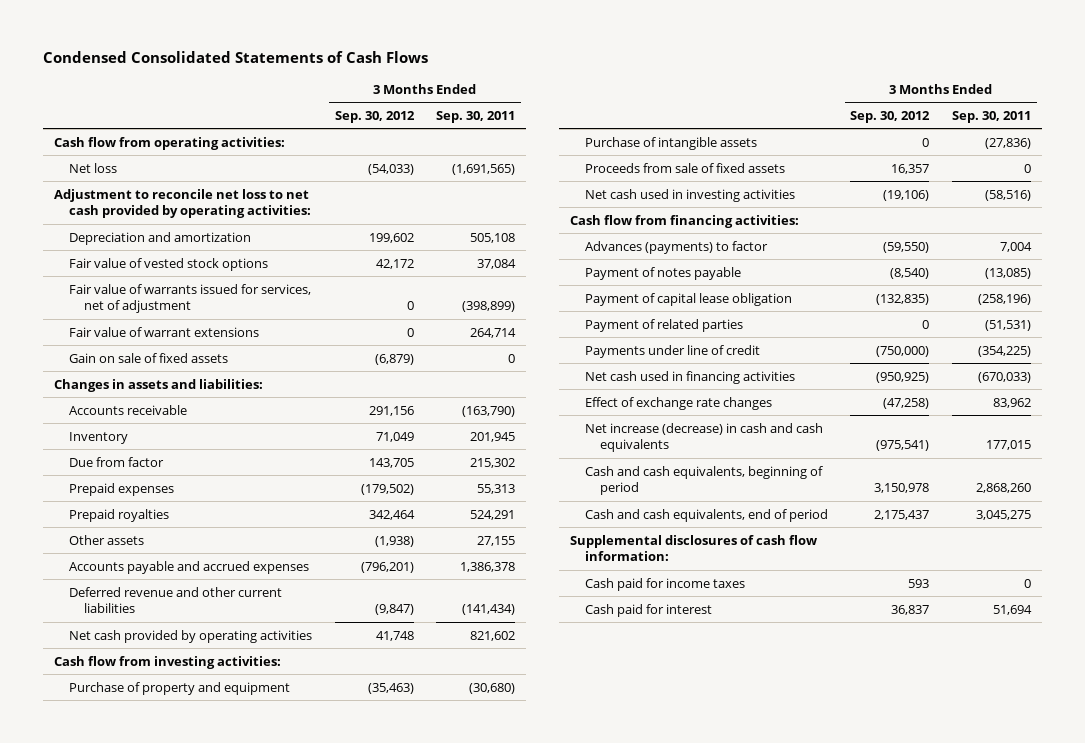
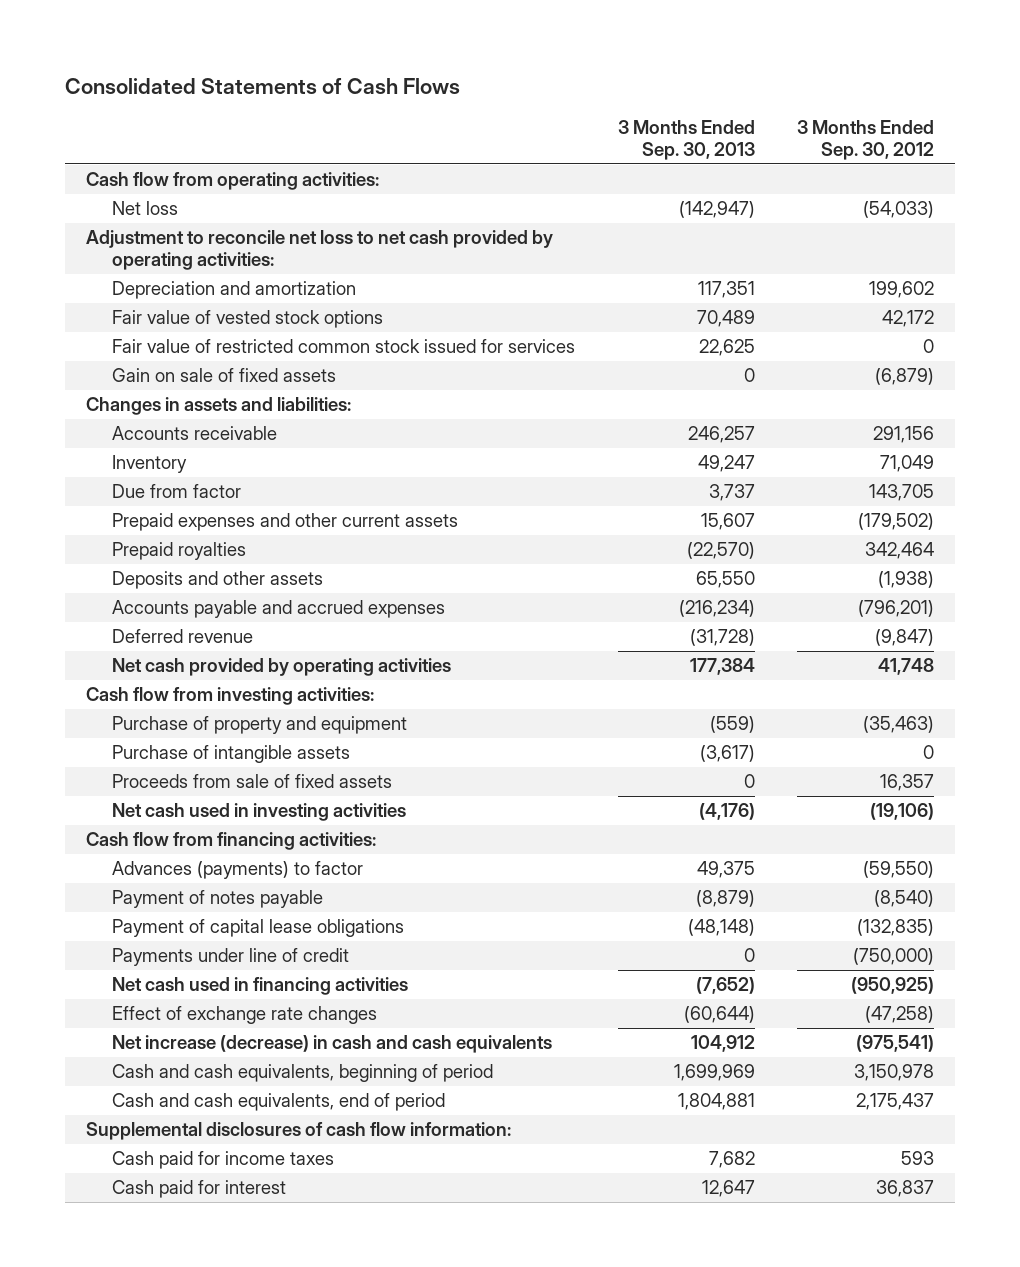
[43,51,429,64] Condensed Consolidated Statements of Cash Flows -> [64,77,460,94] Consolidated Statements of Cash Flows
[436,110,516,123] Sep. 30, 2011 -> none
none -> [617,119,755,160] 3 Months Ended Sep. 30, 2013
[69,326,260,337] Fair value of warrant extensions -> none
[69,283,312,314] Fair value of warrants issued for services, net of adjustment -> [112,339,576,354] Fair value of restricted common stock issued for services
[69,482,175,496] Prepaid expenses -> [112,513,459,532] Prepaid expenses and other current assets
[69,534,145,545] Other assets -> [112,571,324,590] Deposits and other assets
[69,586,283,614] Deferred revenue and other current liabilities -> [112,629,254,644] Deferred revenue
[584,318,743,332] Payment of related parties -> none
[584,292,792,306] Payment of capital lease obligation -> [112,919,405,938] Payment of capital lease obligations

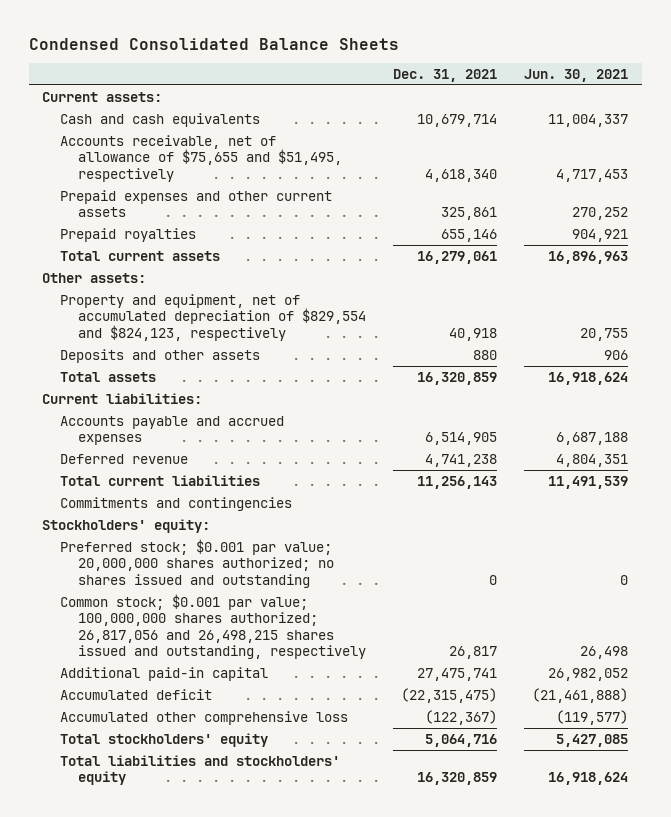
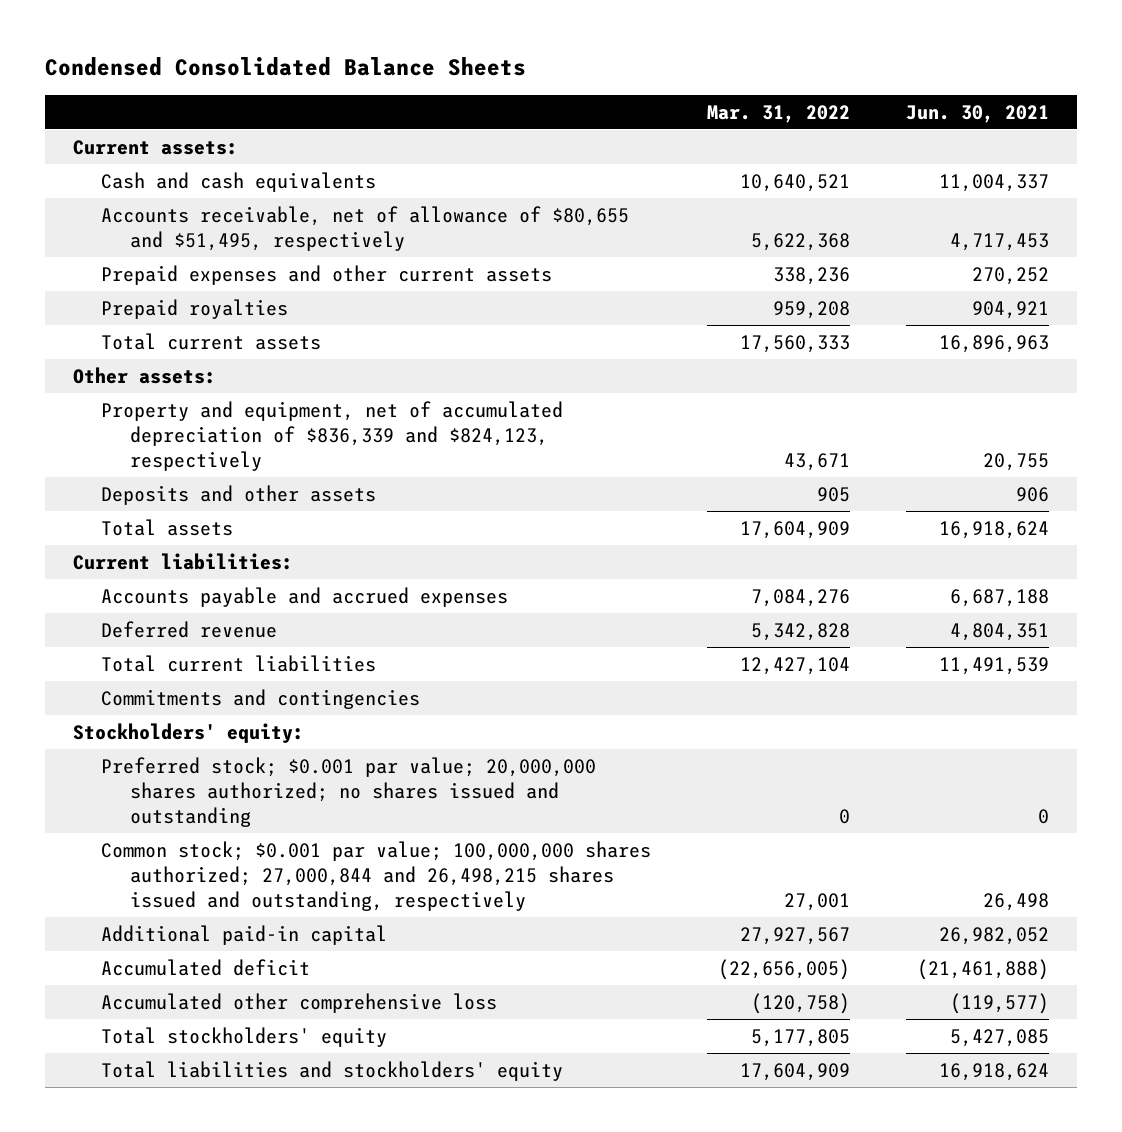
[393,68,498,82] Dec. 31, 2021 -> none
none -> [707,104,851,123] Mar. 31, 2022
[60,134,343,182] Accounts receivable, net of allowance of $75,655 and $51,495, respectively -> [101,205,630,251] Accounts receivable, net of allowance of $80,655 and $51,495, respectively
[60,293,367,341] Property and equipment, net of accumulated depreciation of $829,554 and $824,123, respectively -> [101,400,564,471] Property and equipment, net of accumulated depreciation of $836,339 and $824,123, respectively
[60,593,367,659] Common stock; $0.001 par value; 100,000,000 shares authorized; 26,817,056 and 26,498,215 shares issued and outstanding, respectively -> [101,840,652,911] Common stock; $0.001 par value; 100,000,000 shares authorized; 27,000,844 and 26,498,215 shares issued and outstanding, respectively

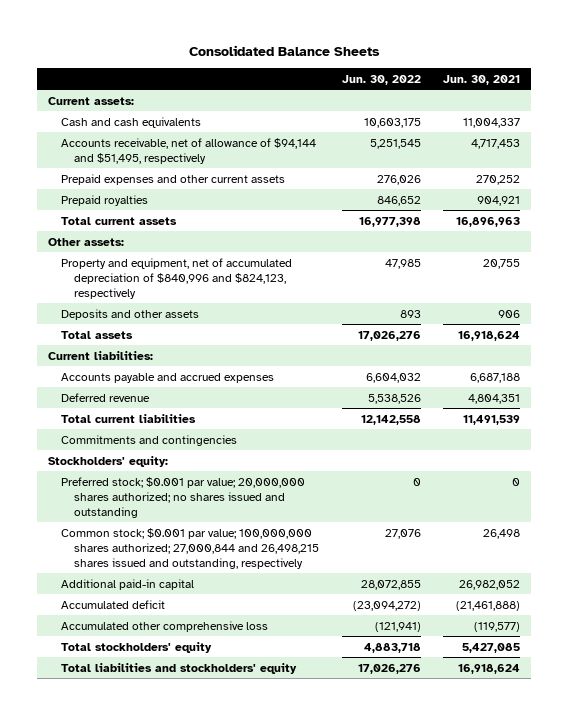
[45,57,527,77] Condensed Consolidated Balance Sheets -> [189,44,381,56] Consolidated Balance Sheets
[707,104,851,123] Mar. 31, 2022 -> none
none -> [341,74,421,85] Jun. 30, 2022
[101,205,630,251] Accounts receivable, net of allowance of $80,655 and $51,495, respectively -> [61,137,317,164] Accounts receivable, net of allowance of $94,144 and $51,495, respectively
[101,400,564,471] Property and equipment, net of accumulated depreciation of $836,339 and $824,123, respectively -> [61,257,293,299] Property and equipment, net of accumulated depreciation of $840,996 and $824,123, respectively

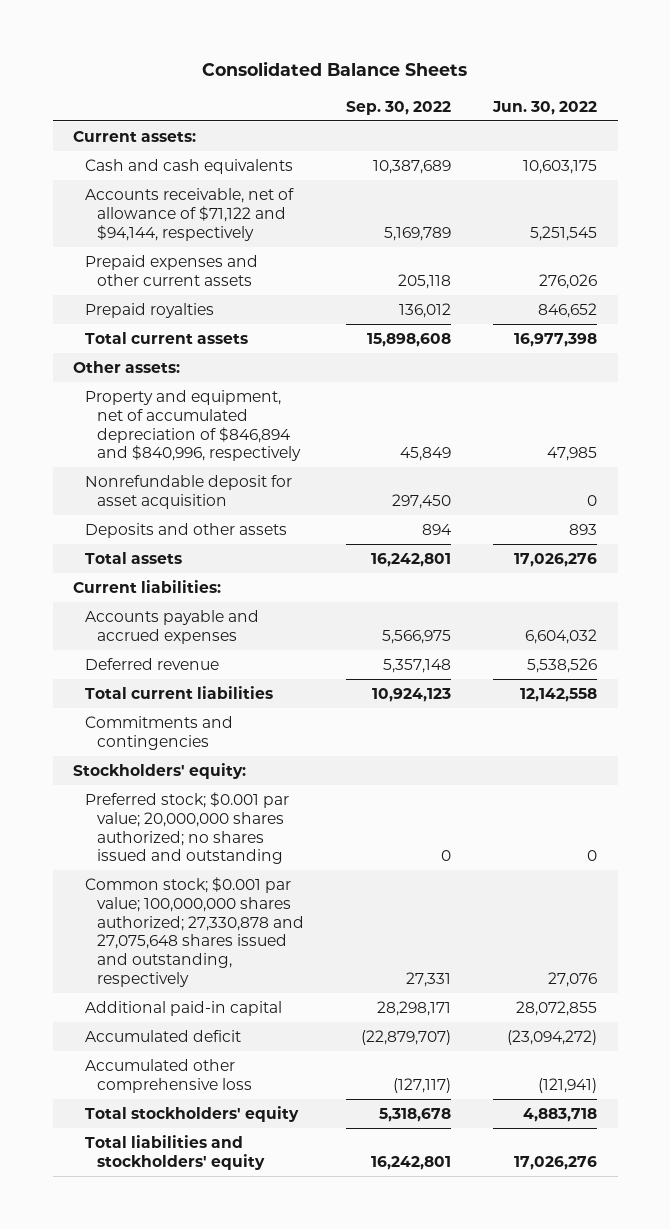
[443,74,521,85] Jun. 30, 2021 -> none
none -> [345,100,451,115] Sep. 30, 2022
[61,137,317,164] Accounts receivable, net of allowance of $94,144 and $51,495, respectively -> [85,187,295,241] Accounts receivable, net of allowance of $71,122 and $94,144, respectively
[61,257,293,299] Property and equipment, net of accumulated depreciation of $840,996 and $824,123, respectively -> [85,389,301,462] Property and equipment, net of accumulated depreciation of $846,894 and $840,996, respectively
none -> [85,474,293,509] Nonrefundable deposit for asset acquisition
[61,527,320,569] Common stock; $0.001 par value; 100,000,000 shares authorized; 27,000,844 and 26,498,215 shares issued and outstanding, respectively -> [85,876,304,988] Common stock; $0.001 par value; 100,000,000 shares authorized; 27,330,878 and 27,075,648 shares issued and outstanding, respectively

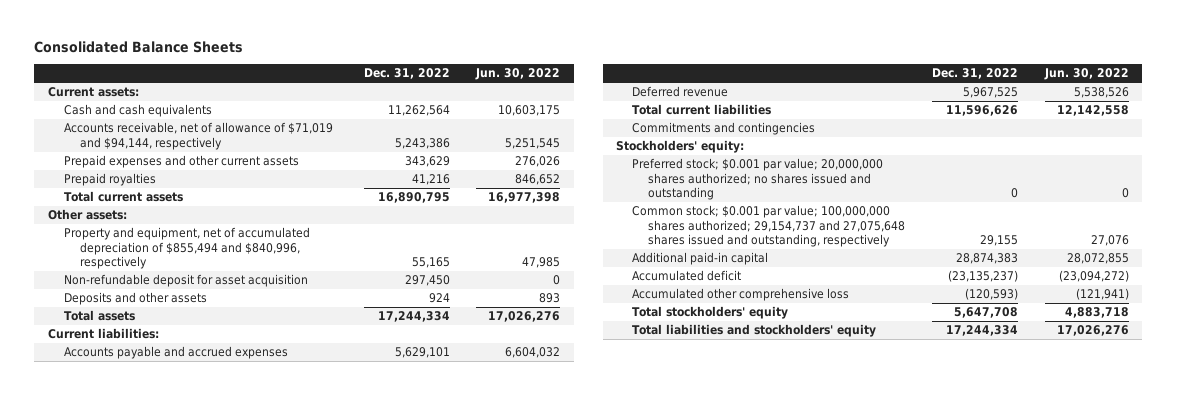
[345,100,451,115] Sep. 30, 2022 -> none
none -> [363,68,450,80] Dec. 31, 2022
[85,187,295,241] Accounts receivable, net of allowance of $71,122 and $94,144, respectively -> [63,122,333,150] Accounts receivable, net of allowance of $71,019 and $94,144, respectively
[85,389,301,462] Property and equipment, net of accumulated depreciation of $846,894 and $840,996, respectively -> [63,227,310,270] Property and equipment, net of accumulated depreciation of $855,494 and $840,996, respectively
[85,474,293,509] Nonrefundable deposit for asset acquisition -> [63,274,308,288] Non-refundable deposit for asset acquisition
[85,876,304,988] Common stock; $0.001 par value; 100,000,000 shares authorized; 27,330,878 and 27,075,648 shares issued and outstanding, respectively -> [632,205,905,248] Common stock; $0.001 par value; 100,000,000 shares authorized; 29,154,737 and 27,075,648 shares issued and outstanding, respectively

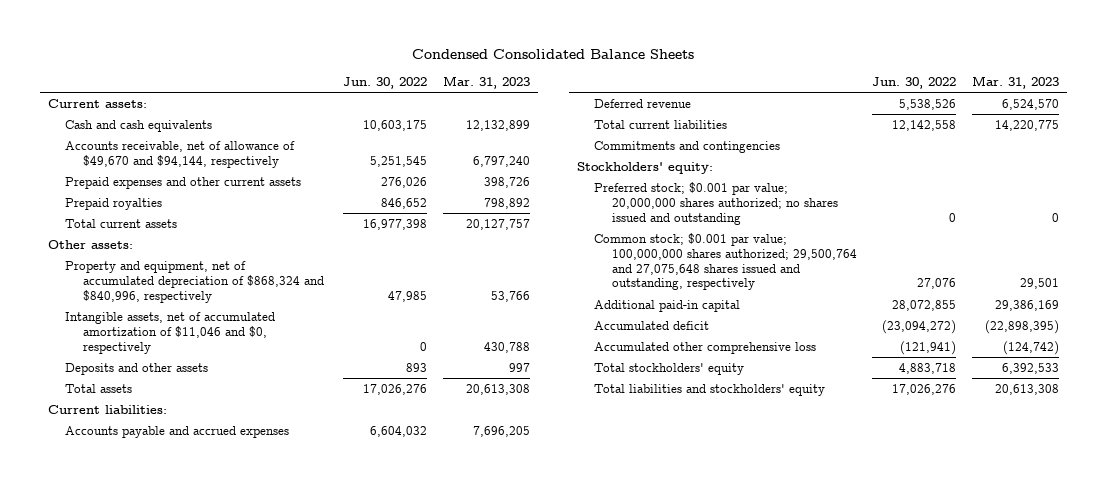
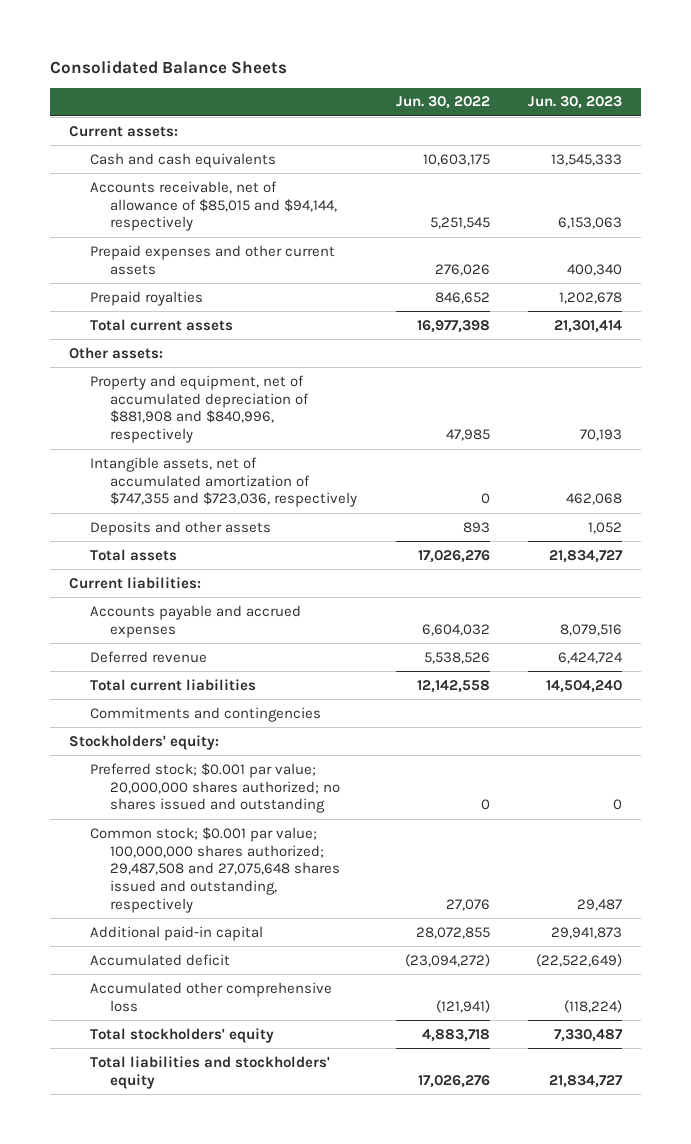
[412,49,695,60] Condensed Consolidated Balance Sheets -> [49,59,287,74] Consolidated Balance Sheets
[443,76,531,90] Mar. 31, 2023 -> none
none -> [527,96,622,110] Jun. 30, 2023
[65,140,296,168] Accounts receivable, net of allowance of $49,670 and $94,144, respectively -> [89,180,338,232] Accounts receivable, net of allowance of $85,015 and $94,144, respectively
[65,260,324,303] Property and equipment, net of accumulated depreciation of $868,324 and $840,996, respectively -> [89,374,310,444] Property and equipment, net of accumulated depreciation of $881,908 and $840,996, respectively
[65,311,276,354] Intangible assets, net of accumulated amortization of $11,046 and $0, respectively -> [89,456,358,508] Intangible assets, net of accumulated amortization of $747,355 and $723,036, respectively
[594,232,857,291] Common stock; $0.001 par value; 100,000,000 shares authorized; 29,500,764 and 27,075,648 shares issued and outstanding, respectively -> [89,826,341,914] Common stock; $0.001 par value; 100,000,000 shares authorized; 29,487,508 and 27,075,648 shares issued and outstanding, respectively

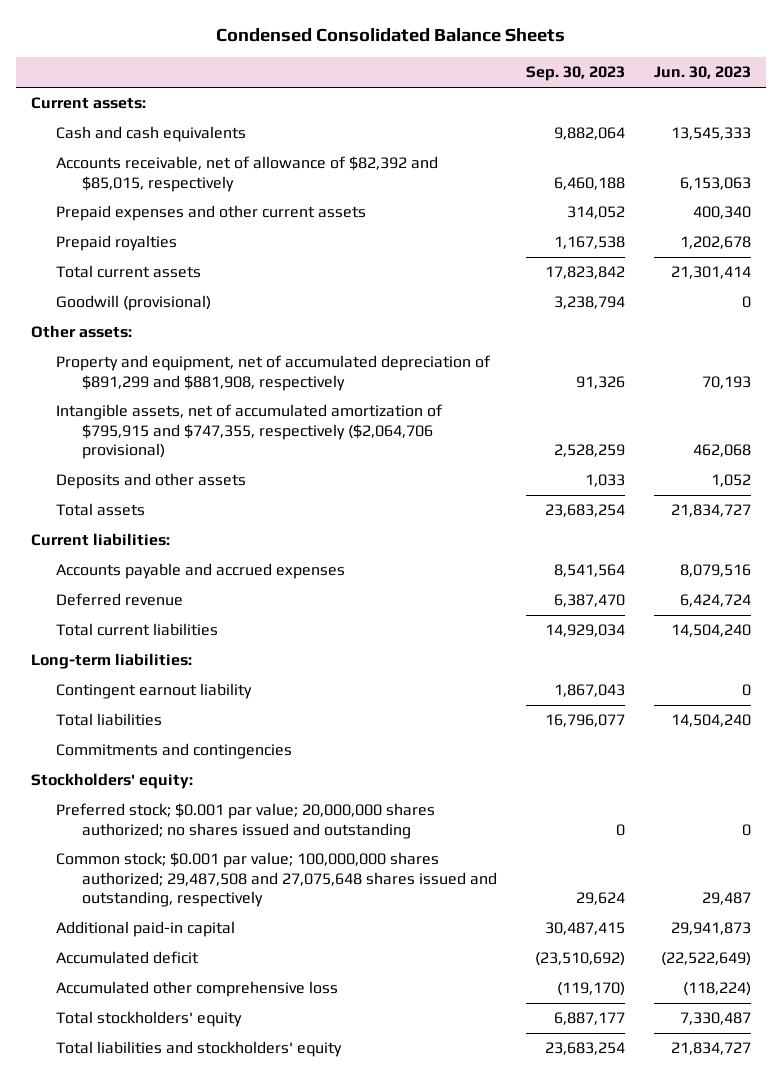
[49,59,287,74] Consolidated Balance Sheets -> [216,28,566,43] Condensed Consolidated Balance Sheets
[395,96,490,110] Jun. 30, 2022 -> none
none -> [525,66,625,82] Sep. 30, 2023
[89,180,338,232] Accounts receivable, net of allowance of $85,015 and $94,144, respectively -> [56,156,439,192] Accounts receivable, net of allowance of $82,392 and $85,015, respectively
none -> [56,295,212,312] Goodwill (provisional)
[89,374,310,444] Property and equipment, net of accumulated depreciation of $881,908 and $840,996, respectively -> [56,355,492,391] Property and equipment, net of accumulated depreciation of $891,299 and $881,908, respectively
[89,456,358,508] Intangible assets, net of accumulated amortization of $747,355 and $723,036, respectively -> [56,404,444,460] Intangible assets, net of accumulated amortization of $795,915 and $747,355, respectively ($2,064,706 provisional)
none -> [30,653,192,670] Long-term liabilities:
none -> [56,683,253,700] Contingent earnout liability
none -> [56,713,163,727] Total liabilities

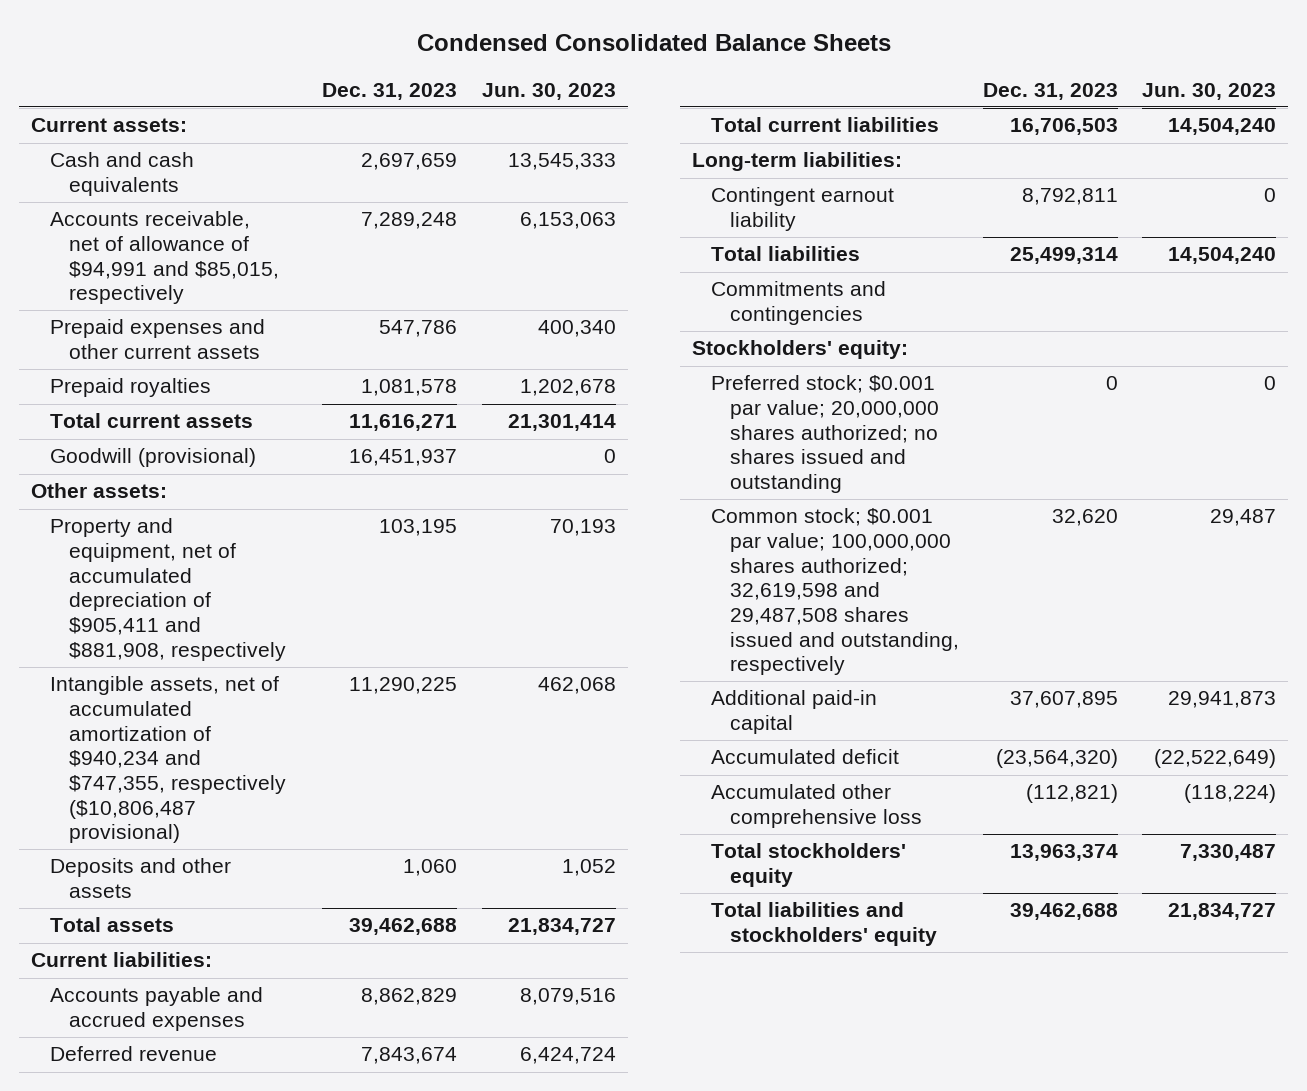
[525,66,625,82] Sep. 30, 2023 -> none
none -> [322,82,458,100] Dec. 31, 2023
[56,156,439,192] Accounts receivable, net of allowance of $82,392 and $85,015, respectively -> [50,211,280,305] Accounts receivable, net of allowance of $94,991 and $85,015, respectively
[56,355,492,391] Property and equipment, net of accumulated depreciation of $891,299 and $881,908, respectively -> [50,518,287,661] Property and equipment, net of accumulated depreciation of $905,411 and $881,908, respectively
[56,404,444,460] Intangible assets, net of accumulated amortization of $795,915 and $747,355, respectively ($2,064,706 provisional) -> [50,676,287,844] Intangible assets, net of accumulated amortization of $940,234 and $747,355, respectively ($10,806,487 provisional)
[56,852,497,908] Common stock; $0.001 par value; 100,000,000 shares authorized; 29,487,508 and 27,075,648 shares issued and outstanding, respectively -> [710,508,959,676] Common stock; $0.001 par value; 100,000,000 shares authorized; 32,619,598 and 29,487,508 shares issued and outstanding, respectively

